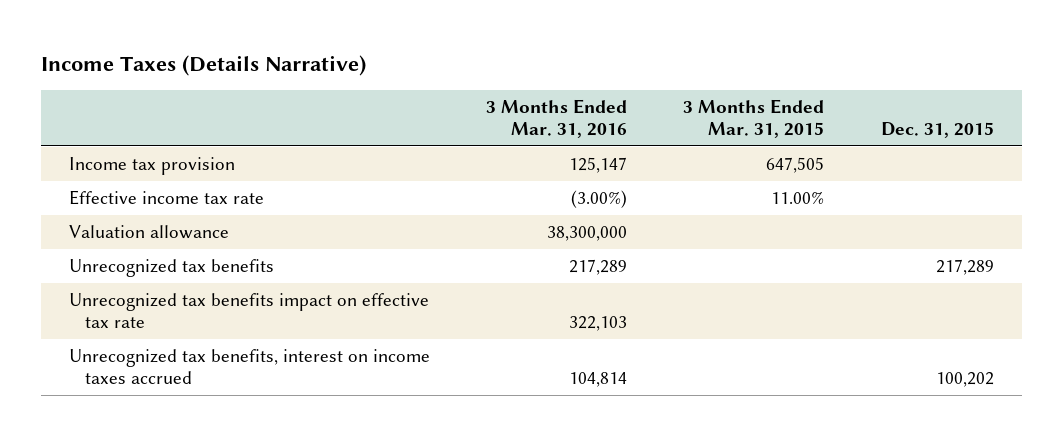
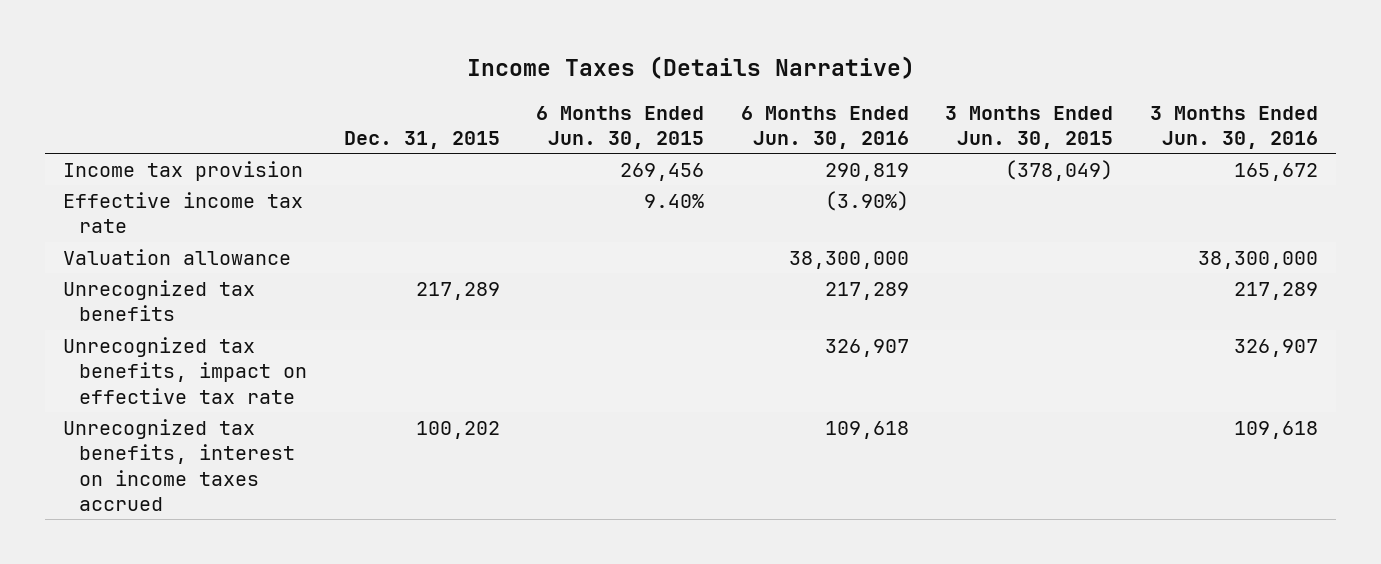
[486,98,628,138] 3 Months Ended Mar. 31, 2016 -> none
[683,98,825,138] 3 Months Ended Mar. 31, 2015 -> none
none -> [536,105,705,149] 6 Months Ended Jun. 30, 2015
none -> [740,105,909,149] 6 Months Ended Jun. 30, 2016
none -> [945,105,1114,149] 3 Months Ended Jun. 30, 2015
none -> [1149,105,1318,149] 3 Months Ended Jun. 30, 2016
[69,293,430,329] Unrecognized tax benefits impact on effective tax rate -> [63,337,308,404] Unrecognized tax benefits, impact on effective tax rate

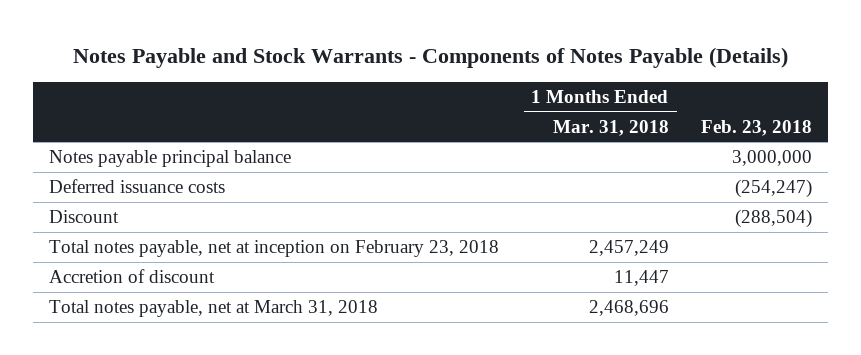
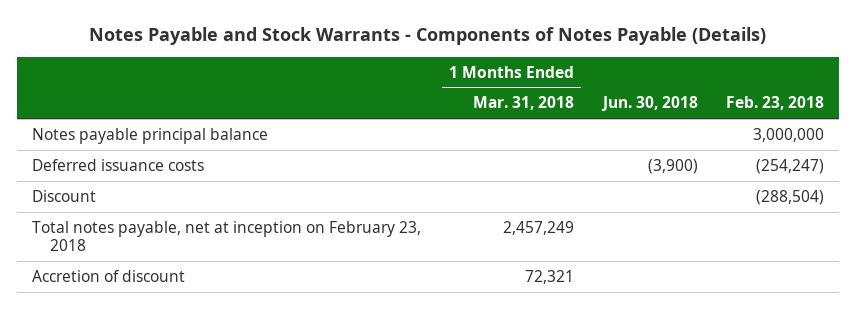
none -> [600,96,698,112] Jun. 30, 2018
[49,300,379,318] Total notes payable, net at March 31, 2018 -> none
[613,270,669,287] 11,447 -> [525,269,575,284] 72,321

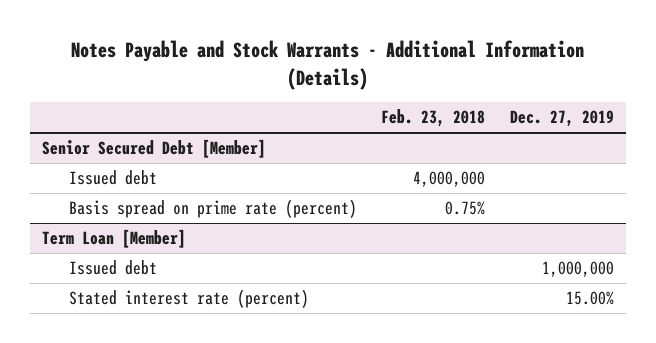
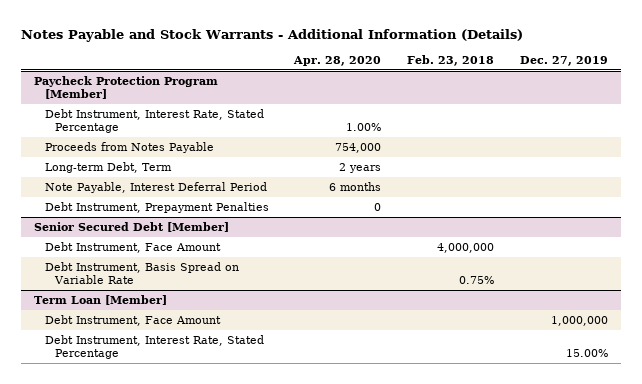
none -> [293,55,382,66] Apr. 28, 2020
none -> [34,75,219,100] Paycheck Protection Program [Member]
none -> [44,108,264,134] Debt Instrument, Interest Rate, Stated Percentage
none -> [44,141,214,153] Proceeds from Notes Payable
none -> [44,161,172,173] Long-term Debt, Term
none -> [44,181,267,193] Note Payable, Interest Deferral Period
none -> [44,201,269,213] Debt Instrument, Prepayment Penalties
[69,170,158,186] Issued debt -> [44,241,221,253] Debt Instrument, Face Amount
[69,199,358,219] Basis spread on prime rate (percent) -> [44,261,239,285] Debt Instrument, Basis Spread on Variable Rate
[69,260,158,276] Issued debt -> [44,314,221,326] Debt Instrument, Face Amount
[69,289,310,309] Stated interest rate (percent) -> [44,334,264,360] Debt Instrument, Interest Rate, Stated Percentage

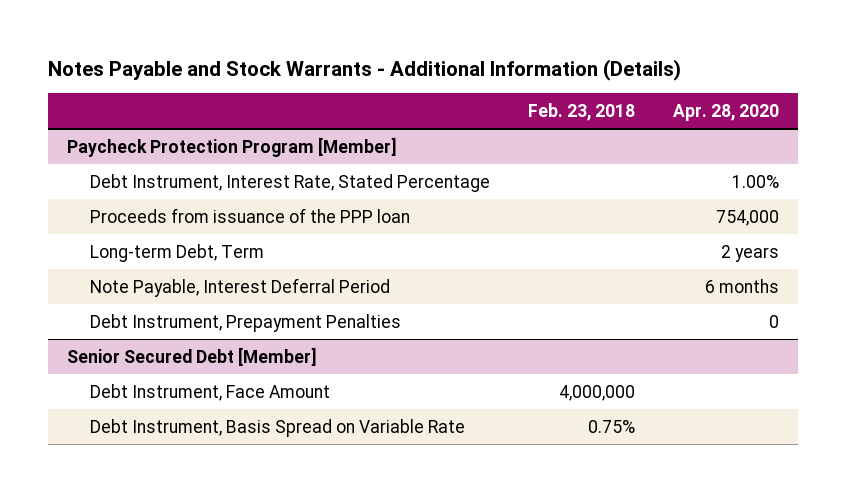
[519,55,608,66] Dec. 27, 2019 -> none
[44,141,214,153] Proceeds from Notes Payable -> [90,207,411,223] Proceeds from issuance of the PPP loan
[34,294,168,305] Term Loan [Member] -> none
[44,314,221,326] Debt Instrument, Face Amount -> none
[44,334,264,360] Debt Instrument, Interest Rate, Stated Percentage -> none

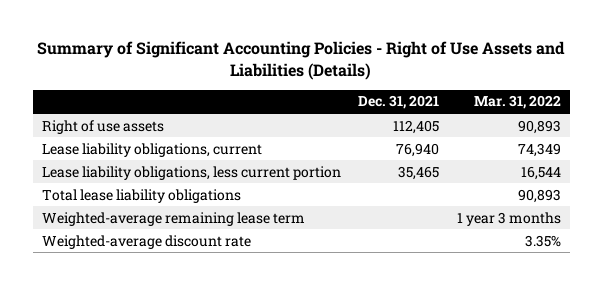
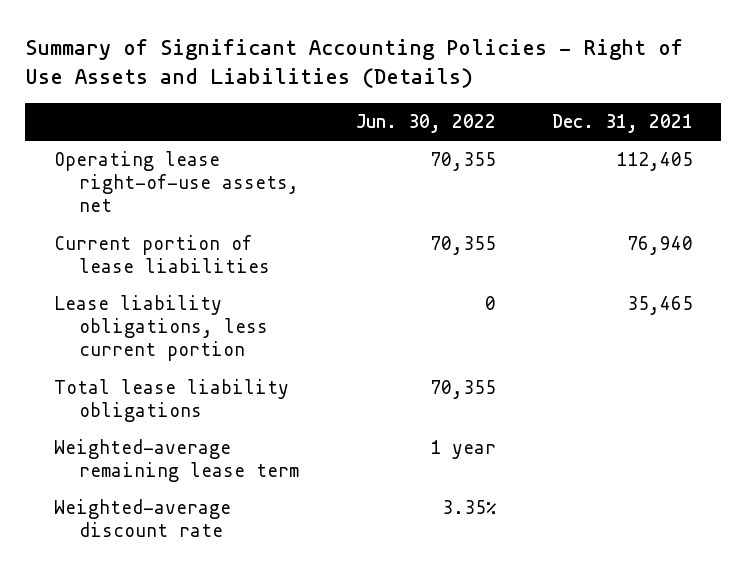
[473,95,561,110] Mar. 31, 2022 -> none
none -> [355,114,496,134] Jun. 30, 2022
[41,119,164,134] Right of use assets -> [53,151,300,213] Operating lease right-of-use assets, net
[41,142,262,157] Lease liability obligations, current -> [53,235,271,274] Current portion of lease liabilities

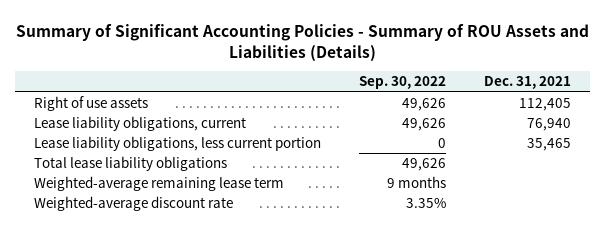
[25,38,684,88] Summary of Significant Accounting Policies - Right of Use Assets and Liabilities (Details) -> [15,23,589,62] Summary of Significant Accounting Policies - Summary of ROU Assets and Liabilities (Details)
[355,114,496,134] Jun. 30, 2022 -> none
none -> [359,76,447,90] Sep. 30, 2022
[53,151,300,213] Operating lease right-of-use assets, net -> [34,96,149,112] Right of use assets
[53,235,271,274] Current portion of lease liabilities -> [34,116,247,132] Lease liability obligations, current

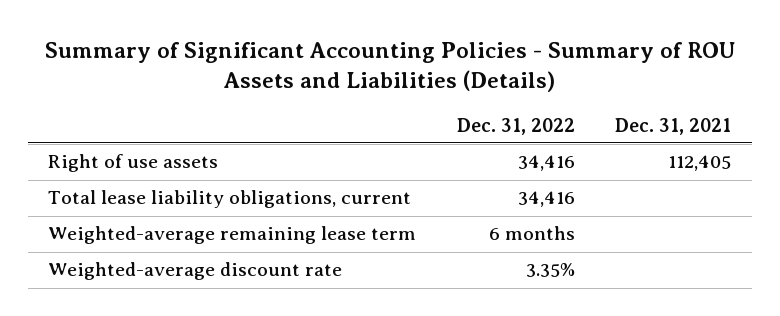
[359,76,447,90] Sep. 30, 2022 -> none
none -> [456,117,575,135] Dec. 31, 2022
[34,116,247,132] Lease liability obligations, current -> none
[34,136,322,152] Lease liability obligations, less current portion -> none
[34,156,228,172] Total lease liability obligations -> [48,190,412,209] Total lease liability obligations, current

